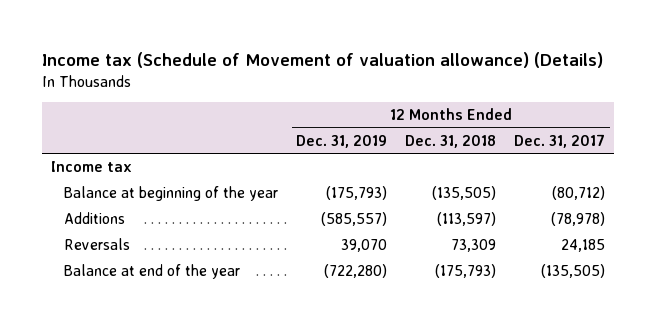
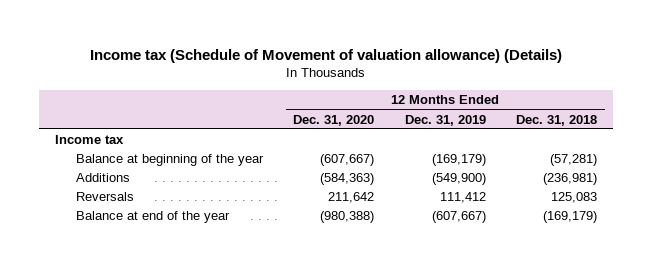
[514,133,606,148] Dec. 31, 2017 -> none
none -> [293,114,375,126] Dec. 31, 2020
[326,186,388,201] (175,793) -> [431,154,486,167] (169,179)
[432,186,497,201] (135,505) -> [550,154,598,167] (57,281)
[321,212,388,227] (585,557) -> [431,173,486,186] (549,900)
[437,212,497,227] (113,597) -> [543,173,598,186] (236,981)
[341,239,388,253] 39,070 -> [439,192,486,204] 111,412
[451,239,497,253] 73,309 -> [551,192,598,204] 125,083
[324,264,388,279] (722,280) -> [431,211,486,224] (607,667)
[435,264,497,279] (175,793) -> [543,211,598,224] (169,179)

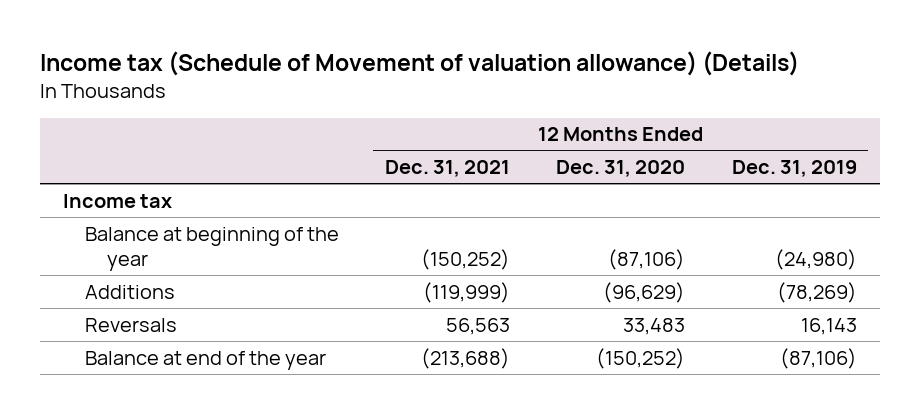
[516,114,598,126] Dec. 31, 2018 -> none
none -> [385,160,511,178] Dec. 31, 2021
[320,154,375,167] (607,667) -> [608,248,686,270] (87,106)
[431,154,486,167] (169,179) -> [774,248,857,270] (24,980)
[320,173,375,186] (584,363) -> [603,281,686,303] (96,629)
[431,173,486,186] (549,900) -> [776,281,857,303] (78,269)
[328,192,375,204] 211,642 -> [623,317,686,335] 33,483
[439,192,486,204] 111,412 -> [800,317,857,335] 16,143
[320,211,375,224] (980,388) -> [596,347,686,369] (150,252)
[431,211,486,224] (607,667) -> [779,347,857,369] (87,106)

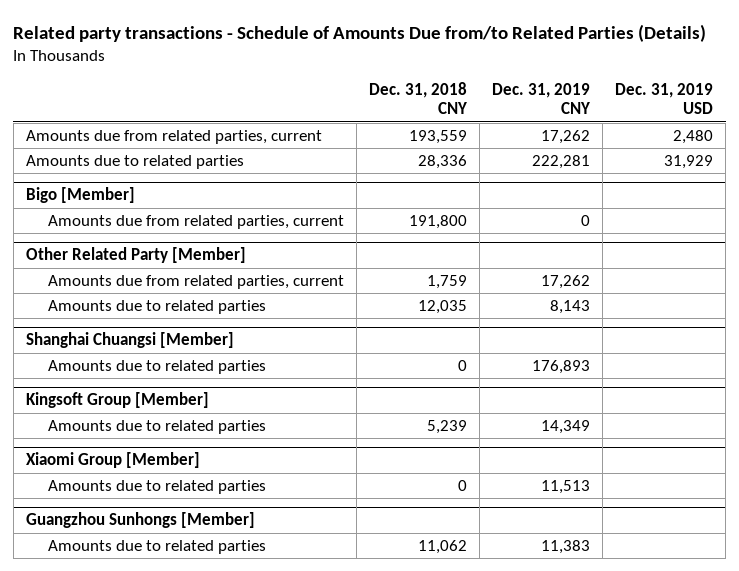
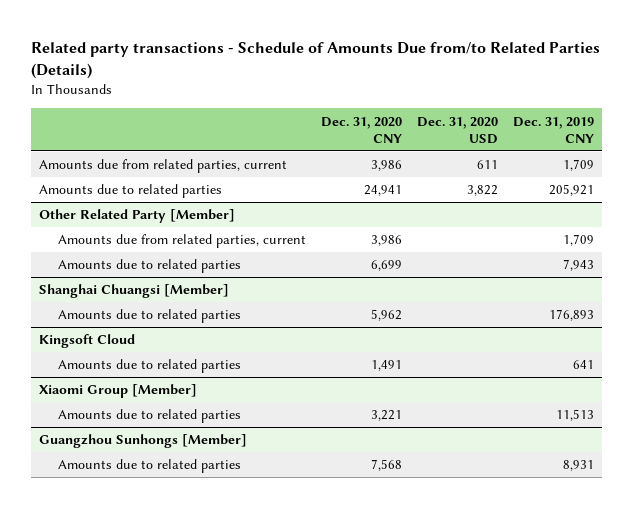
[368,82,467,115] Dec. 31, 2018 CNY -> none
[614,83,713,115] Dec. 31, 2019 USD -> none
none -> [321,116,403,143] Dec. 31, 2020 CNY
none -> [417,116,499,144] Dec. 31, 2020 USD
[26,187,136,204] Bigo [Member] -> none
[47,214,344,229] Amounts due from related parties, current -> none
[540,129,590,144] 17,262 -> [563,159,595,172] 1,709
[531,154,590,169] 222,281 -> [549,184,595,197] 205,921
[540,274,590,289] 17,262 -> [563,234,595,247] 1,709
[549,299,590,314] 8,143 -> [563,259,595,272] 7,943
[26,392,210,409] Kingsoft Group [Member] -> none
none -> [38,334,135,349] Kingsoft Cloud
[540,419,590,434] 14,349 -> [573,360,595,370] 641
[540,539,590,554] 11,383 -> [563,460,595,472] 8,931

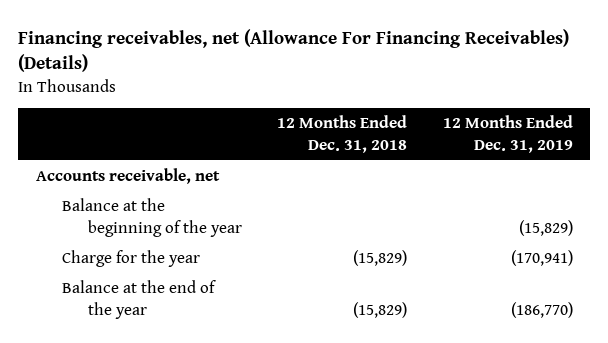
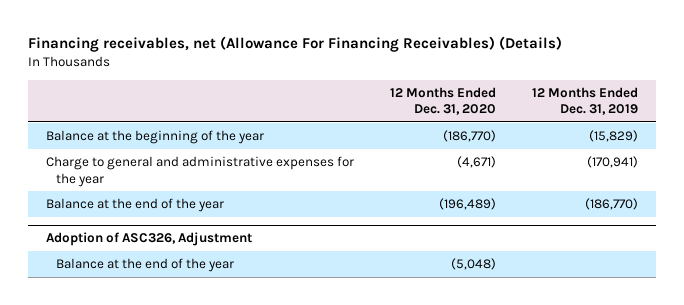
[277,115,408,153] 12 Months Ended Dec. 31, 2018 -> none
none -> [389,86,496,116] 12 Months Ended Dec. 31, 2020
[35,168,220,185] Accounts receivable, net -> none
[61,250,200,268] Charge for the year -> [45,155,354,187] Charge to general and administrative expenses for the year
none -> [45,232,252,247] Adoption of ASC326, Adjustment
none -> [55,257,234,272] Balance at the end of the year

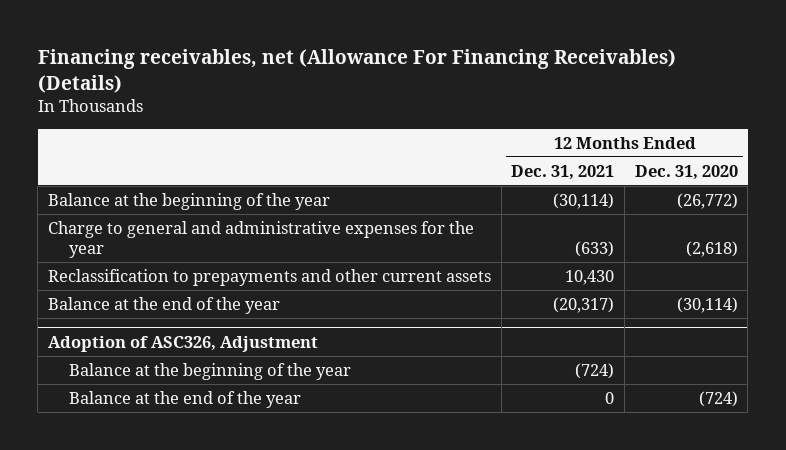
[531,86,638,116] 12 Months Ended Dec. 31, 2019 -> none
none -> [511,164,615,180] Dec. 31, 2021
[442,129,496,142] (186,770) -> [676,192,738,209] (26,772)
[456,155,496,168] (4,671) -> [685,240,738,257] (2,618)
none -> [47,268,491,286] Reclassification to prepayments and other current assets
[438,197,496,210] (196,489) -> [676,296,738,313] (30,114)
none -> [69,362,352,380] Balance at the beginning of the year
[450,257,496,270] (5,048) -> [698,390,738,407] (724)

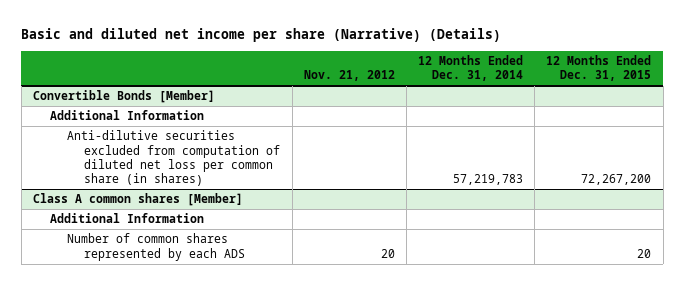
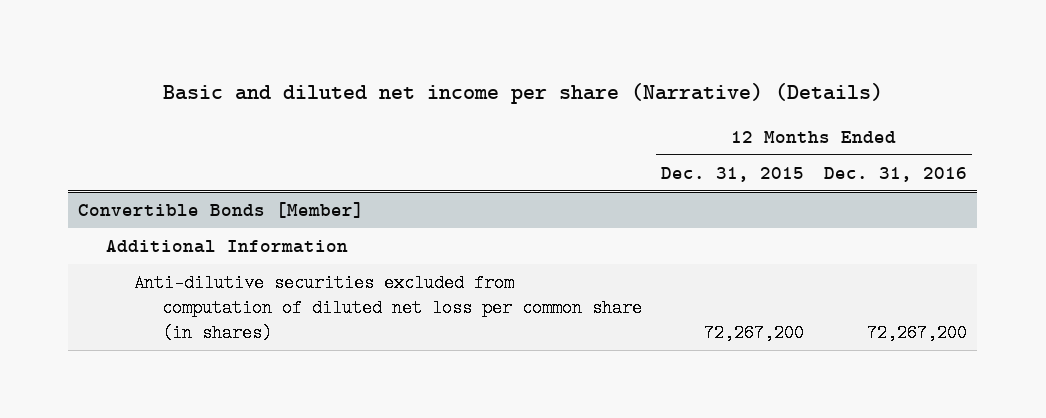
[303,70,395,82] Nov. 21, 2012 -> none
[418,54,524,82] 12 Months Ended Dec. 31, 2014 -> none
none -> [824,166,968,182] Dec. 31, 2016
[32,193,243,207] Class A common shares [Member] -> none
[50,213,205,224] Additional Information -> none
[67,233,246,261] Number of common shares represented by each ADS -> none

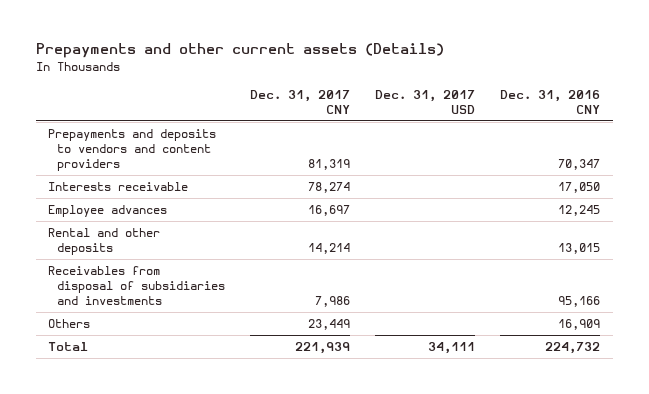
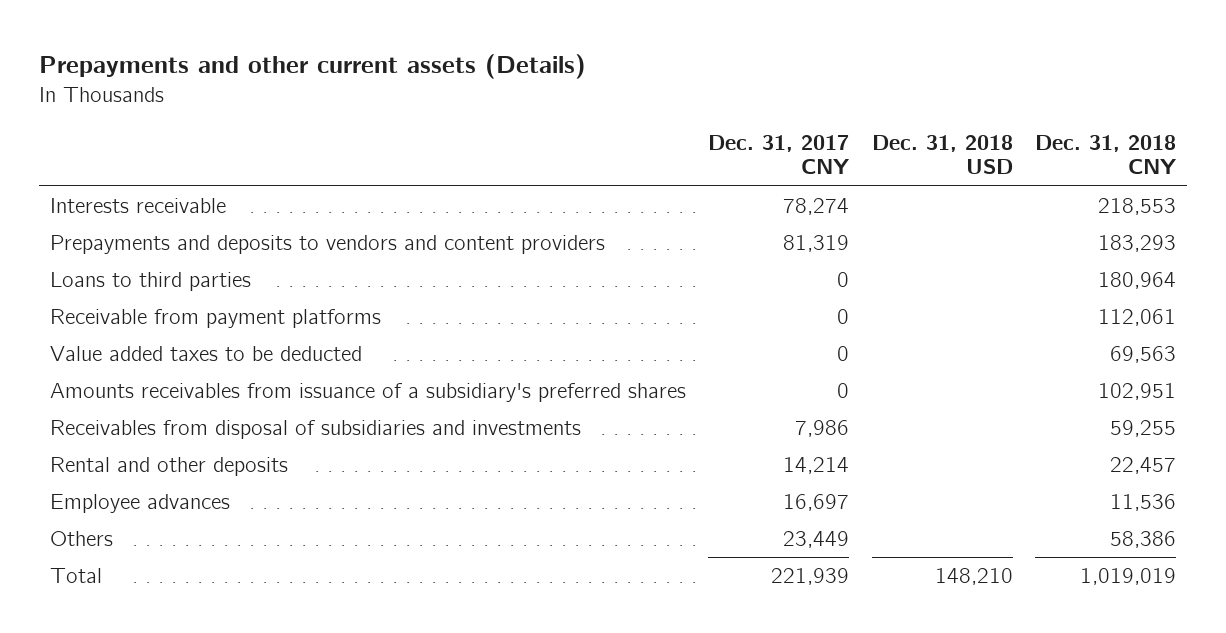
[375,89,476,114] Dec. 31, 2017 USD -> none
[500,89,601,114] Dec. 31, 2016 CNY -> none
none -> [871,134,1013,175] Dec. 31, 2018 USD
none -> [1034,134,1177,175] Dec. 31, 2018 CNY
[48,129,217,172] Prepayments and deposits to vendors and content providers -> [50,235,606,255] Prepayments and deposits to vendors and content providers
none -> [50,272,252,292] Loans to third parties
none -> [50,309,382,329] Receivable from payment platforms
none -> [50,346,363,362] Value added taxes to be deducted
none -> [50,383,687,403] Amounts receivables from issuance of a subsidiary's preferred shares
[48,228,161,256] Rental and other deposits -> [50,457,289,477] Rental and other deposits
[48,205,168,218] Employee advances -> [50,494,231,514] Employee advances

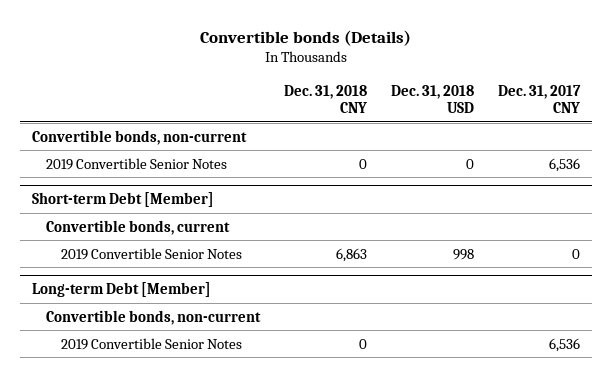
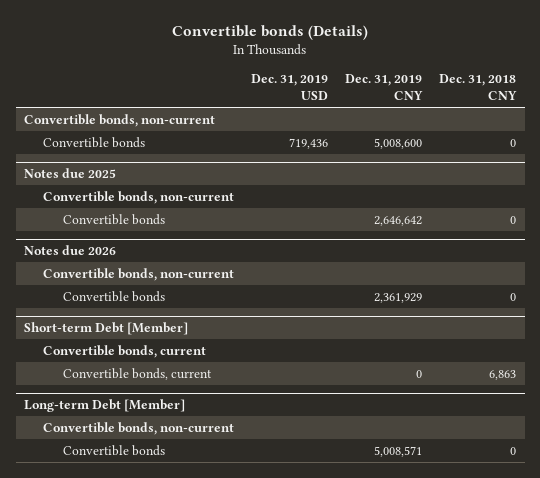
[390,84,474,114] Dec. 31, 2018 USD -> none
[497,84,581,114] Dec. 31, 2017 CNY -> none
none -> [251,74,329,101] Dec. 31, 2019 USD
none -> [345,74,424,101] Dec. 31, 2019 CNY
[46,157,228,170] 2019 Convertible Senior Notes -> [43,136,146,148] Convertible bonds
none -> [24,168,117,179] Notes due 2025
none -> [43,190,235,204] Convertible bonds, non-current
none -> [62,213,165,225] Convertible bonds
none -> [24,245,117,256] Notes due 2026
none -> [43,267,235,281] Convertible bonds, non-current
none -> [62,290,165,302] Convertible bonds
[60,247,242,260] 2019 Convertible Senior Notes -> [62,367,212,380] Convertible bonds, current
[60,337,242,350] 2019 Convertible Senior Notes -> [62,444,165,456] Convertible bonds

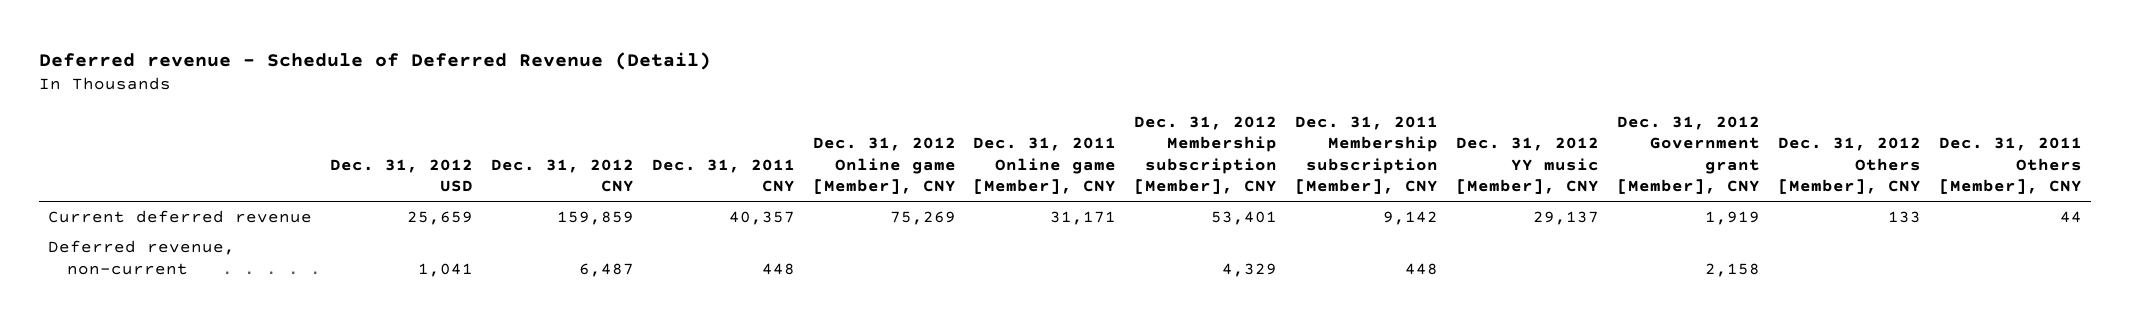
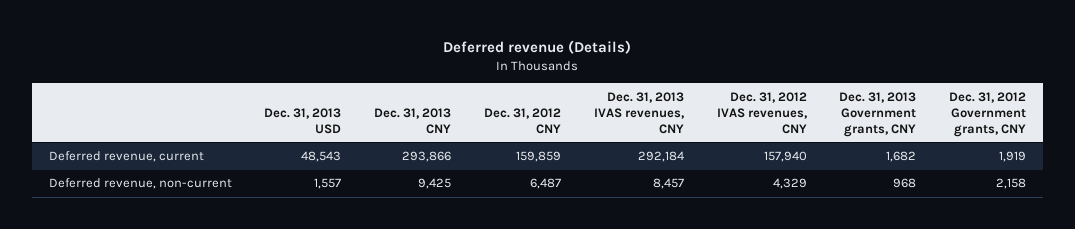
[38,51,711,70] Deferred revenue - Schedule of Deferred Revenue (Detail) -> [443,40,632,55] Deferred revenue (Details)
[329,158,473,193] Dec. 31, 2012 USD -> none
[651,158,795,193] Dec. 31, 2011 CNY -> none
[812,137,956,195] Dec. 31, 2012 Online game [Member], CNY -> none
[973,137,1117,195] Dec. 31, 2011 Online game [Member], CNY -> none
[1134,115,1278,195] Dec. 31, 2012 Membership subscription [Member], CNY -> none
[1295,115,1439,195] Dec. 31, 2011 Membership subscription [Member], CNY -> none
[1456,137,1600,195] Dec. 31, 2012 YY music [Member], CNY -> none
[1616,115,1760,195] Dec. 31, 2012 Government grant [Member], CNY -> none
[1777,137,1921,195] Dec. 31, 2012 Others [Member], CNY -> none
[1938,137,2082,195] Dec. 31, 2011 Others [Member], CNY -> none
none -> [264,107,342,134] Dec. 31, 2013 USD
none -> [374,107,452,134] Dec. 31, 2013 CNY
none -> [593,91,684,134] Dec. 31, 2013 IVAS revenues, CNY
none -> [716,91,807,134] Dec. 31, 2012 IVAS revenues, CNY
none -> [839,91,917,137] Dec. 31, 2013 Government grants, CNY
none -> [949,91,1027,137] Dec. 31, 2012 Government grants, CNY
[47,210,312,224] Current deferred revenue -> [48,151,204,163] Deferred revenue, current

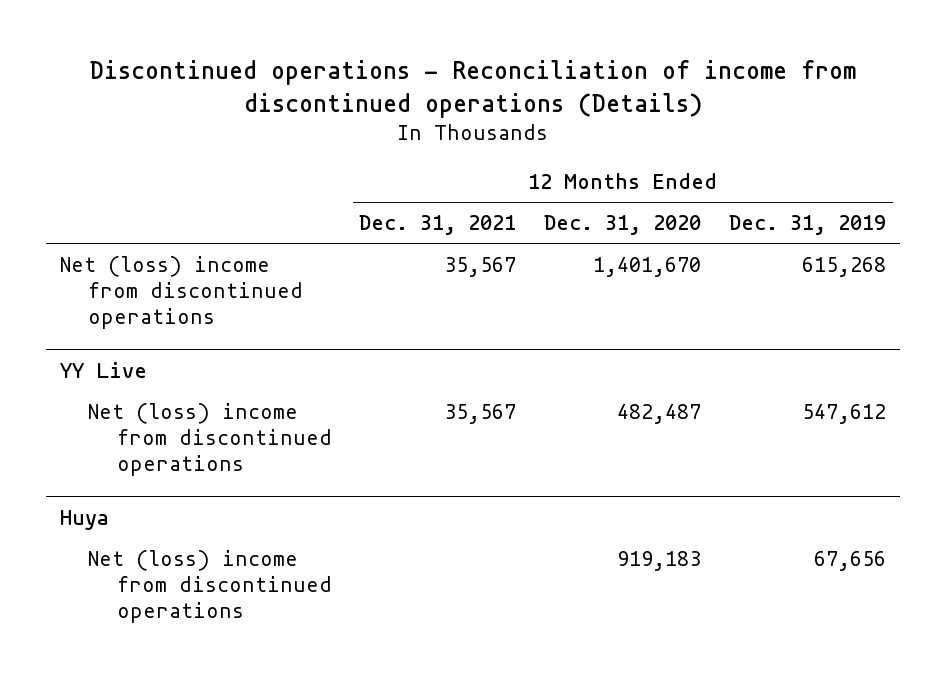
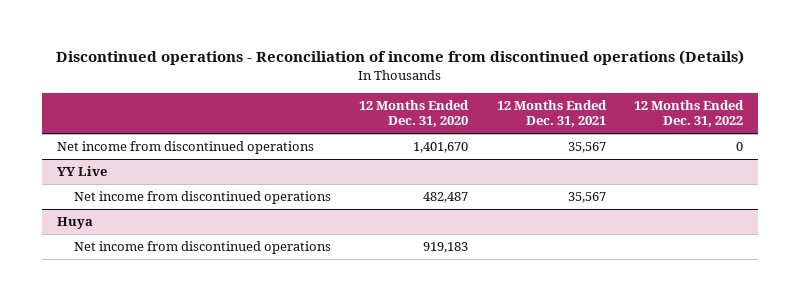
[729,215,887,236] Dec. 31, 2019 -> none
none -> [634,99,745,128] 12 Months Ended Dec. 31, 2022
[59,255,304,329] Net (loss) income from discontinued operations -> [56,141,314,155] Net income from discontinued operations
[88,402,332,476] Net (loss) income from discontinued operations -> [73,191,331,205] Net income from discontinued operations
[88,549,332,623] Net (loss) income from discontinued operations -> [73,241,331,255] Net income from discontinued operations

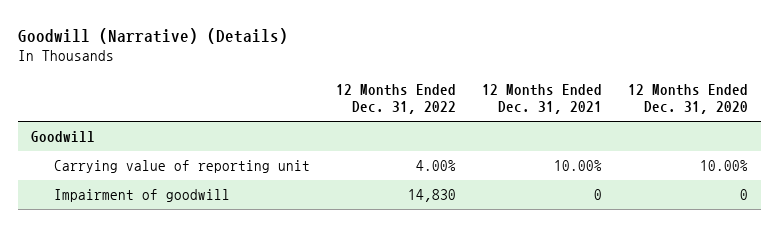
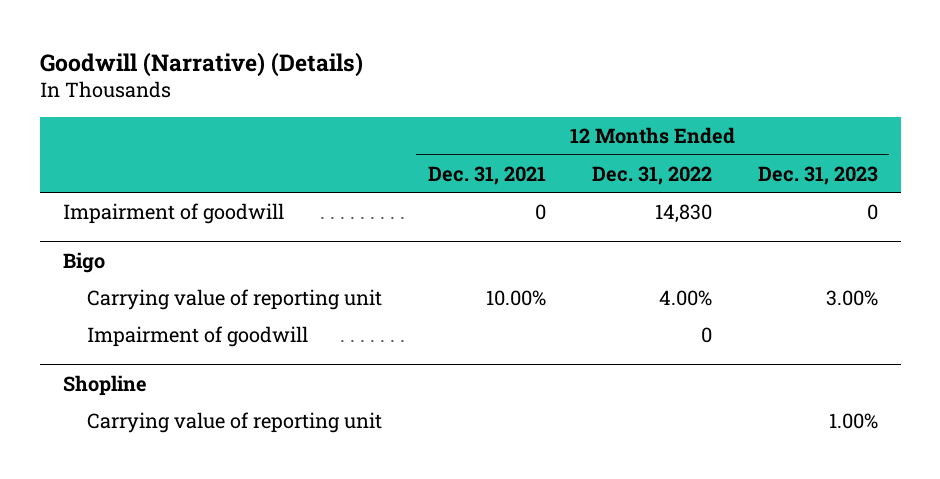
[627,83,748,115] 12 Months Ended Dec. 31, 2020 -> none
none -> [757,165,878,185] Dec. 31, 2023
[31,131,96,143] Goodwill -> none
[53,160,310,174] Carrying value of reporting unit -> none
none -> [62,251,105,273] Bigo
none -> [86,288,382,310] Carrying value of reporting unit
none -> [86,325,308,347] Impairment of goodwill
none -> [62,374,147,396] Shopline
none -> [86,411,382,433] Carrying value of reporting unit

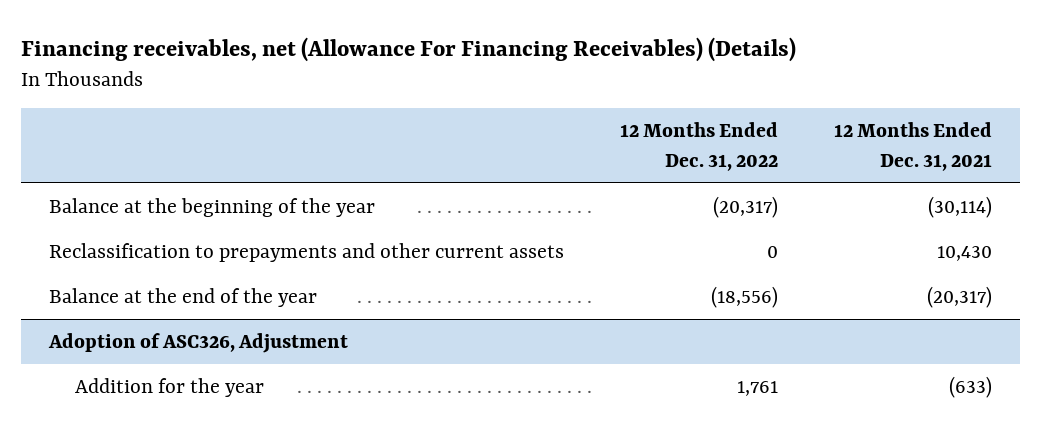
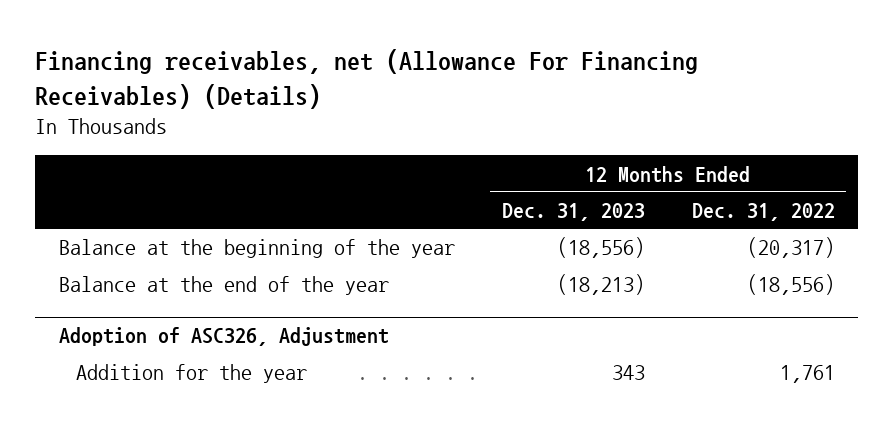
[834,122,993,171] 12 Months Ended Dec. 31, 2021 -> none
none -> [501,203,645,222] Dec. 31, 2023
[48,243,564,263] Reclassification to prepayments and other current assets -> none

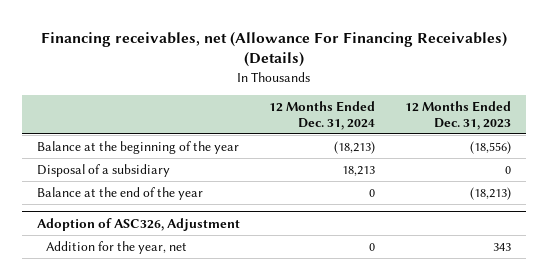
[691,203,835,222] Dec. 31, 2022 -> none
none -> [269,100,376,130] 12 Months Ended Dec. 31, 2024
none -> [36,163,170,177] Disposal of a subsidiary
[75,364,307,384] Addition for the year -> [46,240,188,254] Addition for the year, net

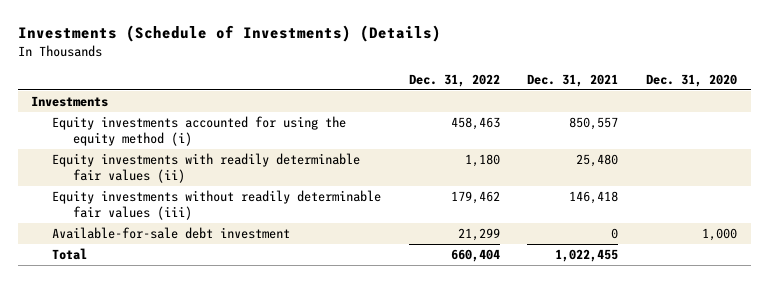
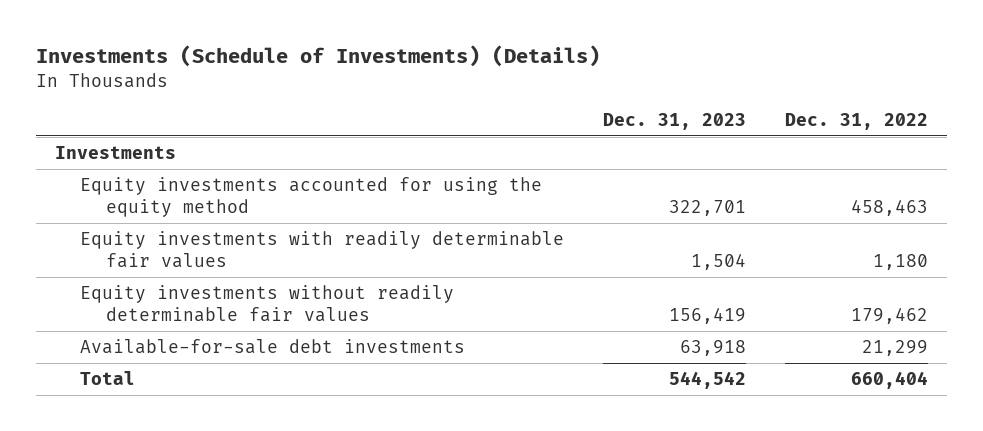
[527,74,619,88] Dec. 31, 2021 -> none
[645,74,737,88] Dec. 31, 2020 -> none
none -> [603,113,747,131] Dec. 31, 2023
[52,115,347,147] Equity investments accounted for using the equity method (i) -> [80,177,543,217] Equity investments accounted for using the equity method
[52,152,361,184] Equity investments with readily determinable fair values (ii) -> [80,231,565,268] Equity investments with readily determinable fair values
[52,189,382,221] Equity investments without readily determinable fair values (iii) -> [80,285,455,322] Equity investments without readily determinable fair values
[52,226,291,239] Available-for-sale debt investment -> [80,339,466,355] Available-for-sale debt investments

